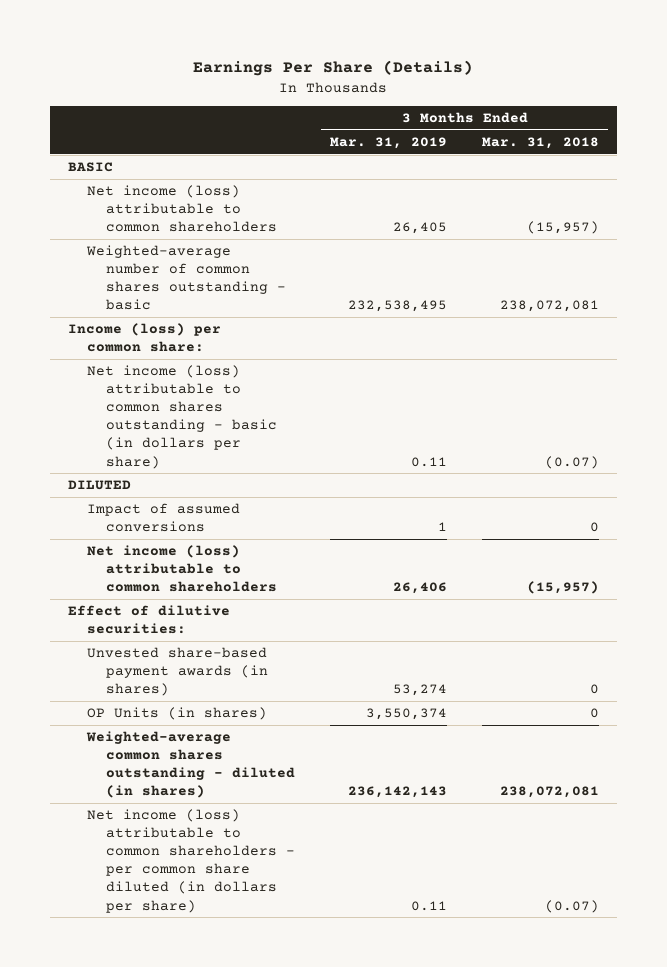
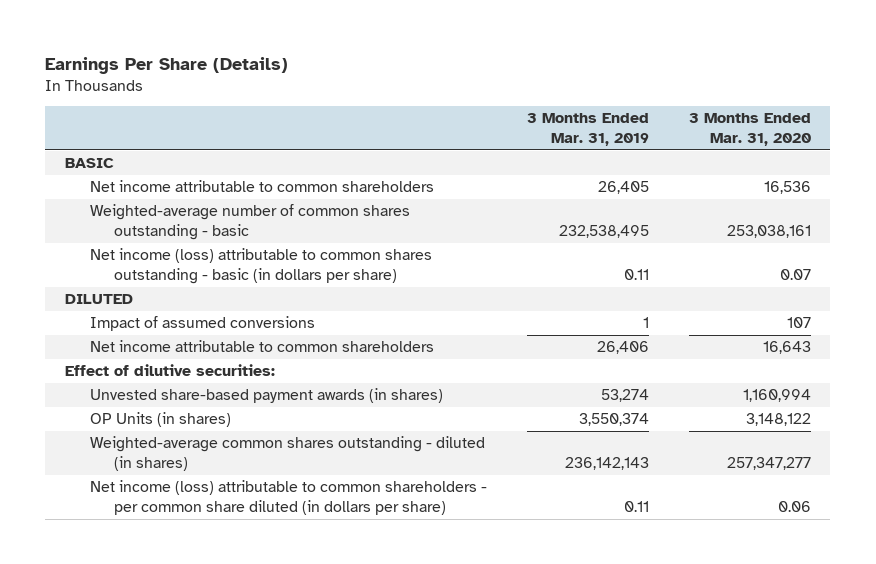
[482,136,600,149] Mar. 31, 2018 -> none
none -> [688,113,811,147] 3 Months Ended Mar. 31, 2020
[86,184,277,233] Net income (loss) attributable to common shareholders -> [89,180,434,193] Net income attributable to common shareholders
[67,322,221,353] Income (loss) per common share: -> none
[86,544,277,593] Net income (loss) attributable to common shareholders -> [89,340,434,353] Net income attributable to common shareholders

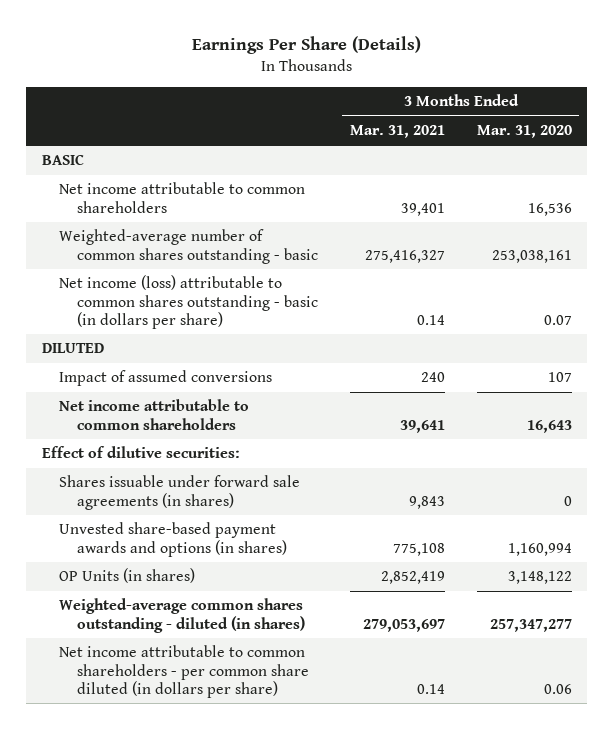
[526,113,649,147] 3 Months Ended Mar. 31, 2019 -> none
none -> [349,125,445,139] Mar. 31, 2021
none -> [59,475,301,510] Shares issuable under forward sale agreements (in shares)
[89,388,443,404] Unvested share-based payment awards (in shares) -> [59,522,288,557] Unvested share-based payment awards and options (in shares)
[89,480,487,516] Net income (loss) attributable to common shareholders - per common share diluted (in dollars per share) -> [59,645,310,698] Net income attributable to common shareholders - per common share diluted (in dollars per share)

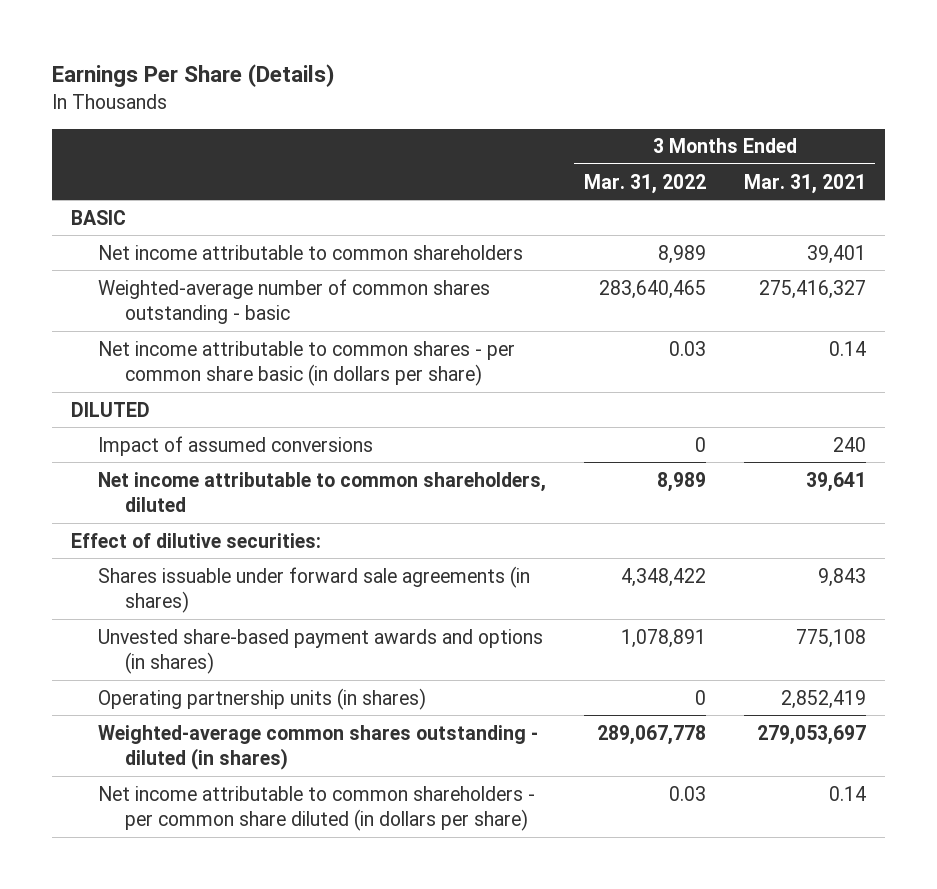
[476,125,572,139] Mar. 31, 2020 -> none
none -> [583,173,706,194] Mar. 31, 2022
[59,275,319,329] Net income (loss) attributable to common shares outstanding - basic (in dollars per share) -> [97,340,515,387] Net income attributable to common shares - per common share basic (in dollars per share)
[59,399,250,430] Net income attributable to common shareholders -> [97,471,546,513] Net income attributable to common shareholders, diluted
[59,568,196,584] OP Units (in shares) -> [97,687,426,710] Operating partnership units (in shares)

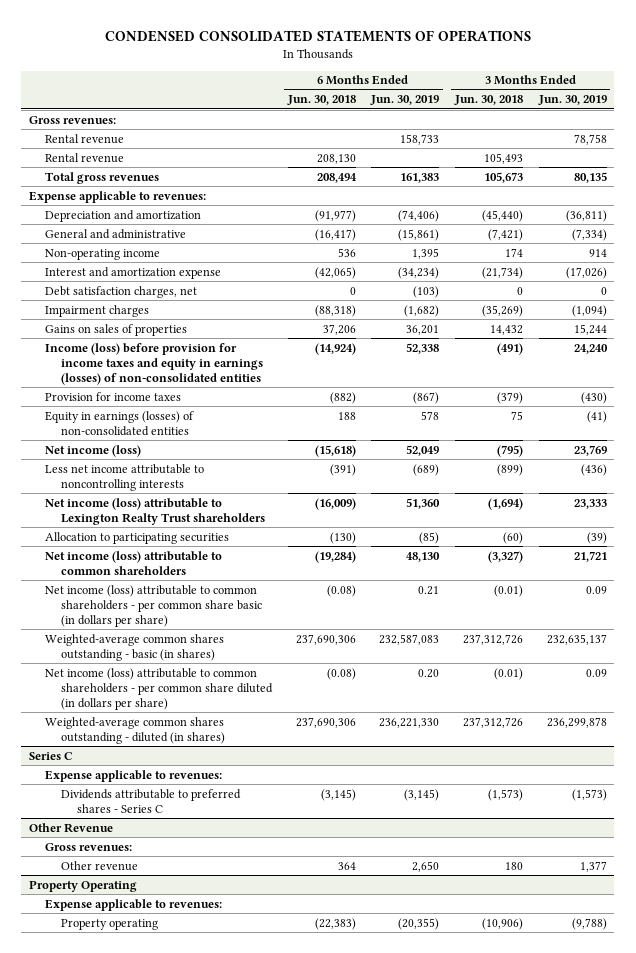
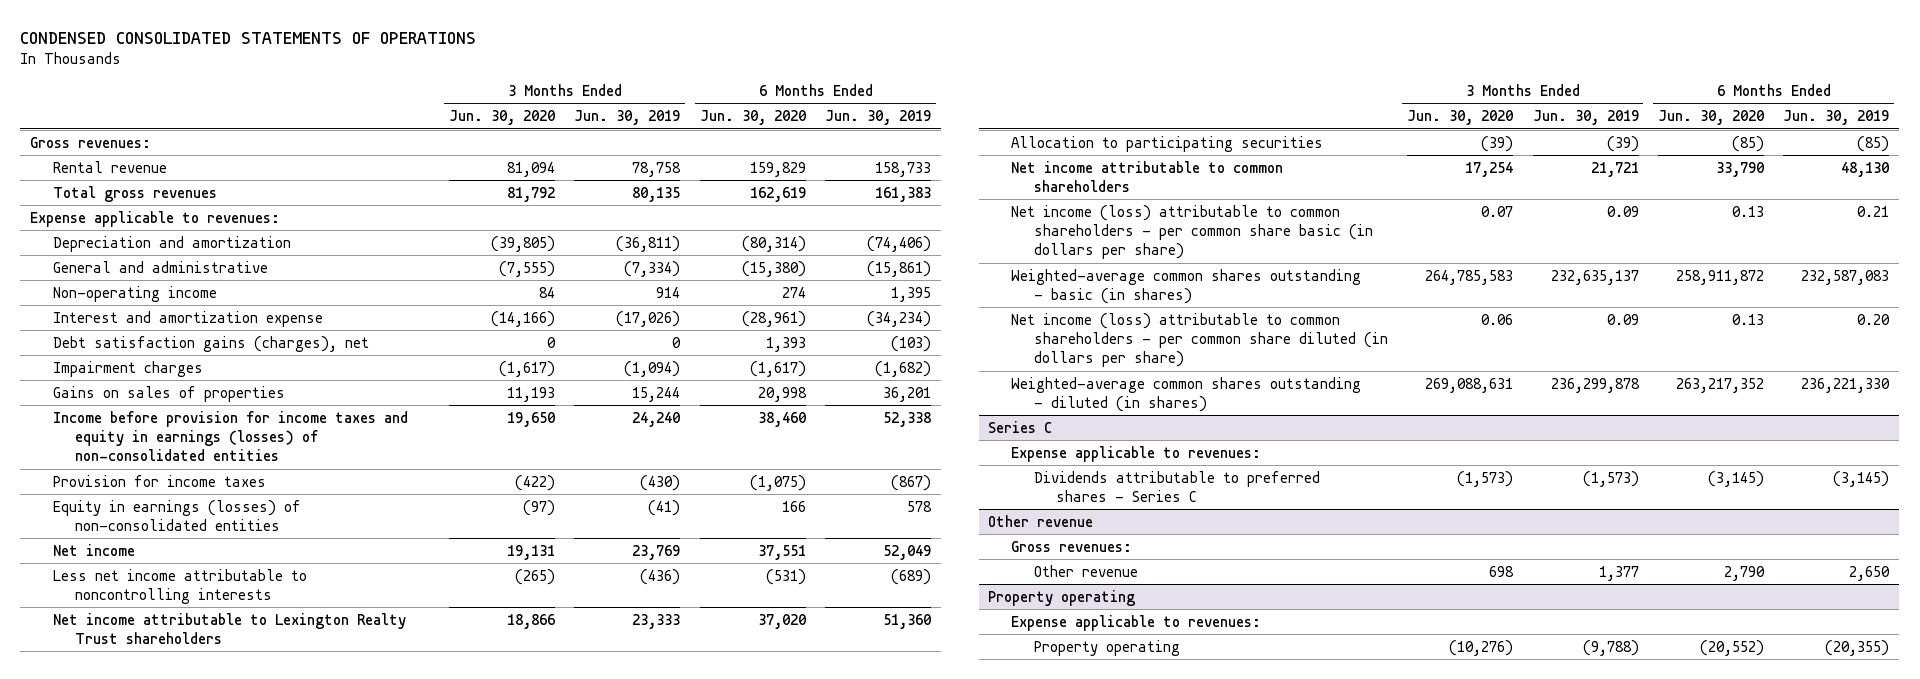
[286,95,356,106] Jun. 30, 2018 -> none
[453,95,523,106] Jun. 30, 2018 -> none
none -> [448,110,555,126] Jun. 30, 2020
none -> [699,110,806,126] Jun. 30, 2020
[45,152,125,163] Rental revenue -> none
[45,285,198,298] Debt satisfaction charges, net -> [52,335,369,352] Debt satisfaction gains (charges), net
[45,342,263,386] Income (loss) before provision for income taxes and equity in earnings (losses) of non-consolidated entities -> [52,410,408,462] Income before provision for income taxes and equity in earnings (losses) of non-consolidated entities
[45,444,142,457] Net income (loss) -> [52,543,135,556] Net income
[45,497,265,525] Net income (loss) attributable to Lexington Realty Trust shareholders -> [52,612,406,644] Net income attributable to Lexington Realty Trust shareholders
[45,550,223,575] Net income (loss) attributable to common shareholders -> [1010,160,1283,192] Net income attributable to common shareholders
[29,822,114,833] Other Revenue -> [988,514,1094,527] Other revenue
[29,879,138,892] Property Operating -> [988,589,1136,606] Property operating

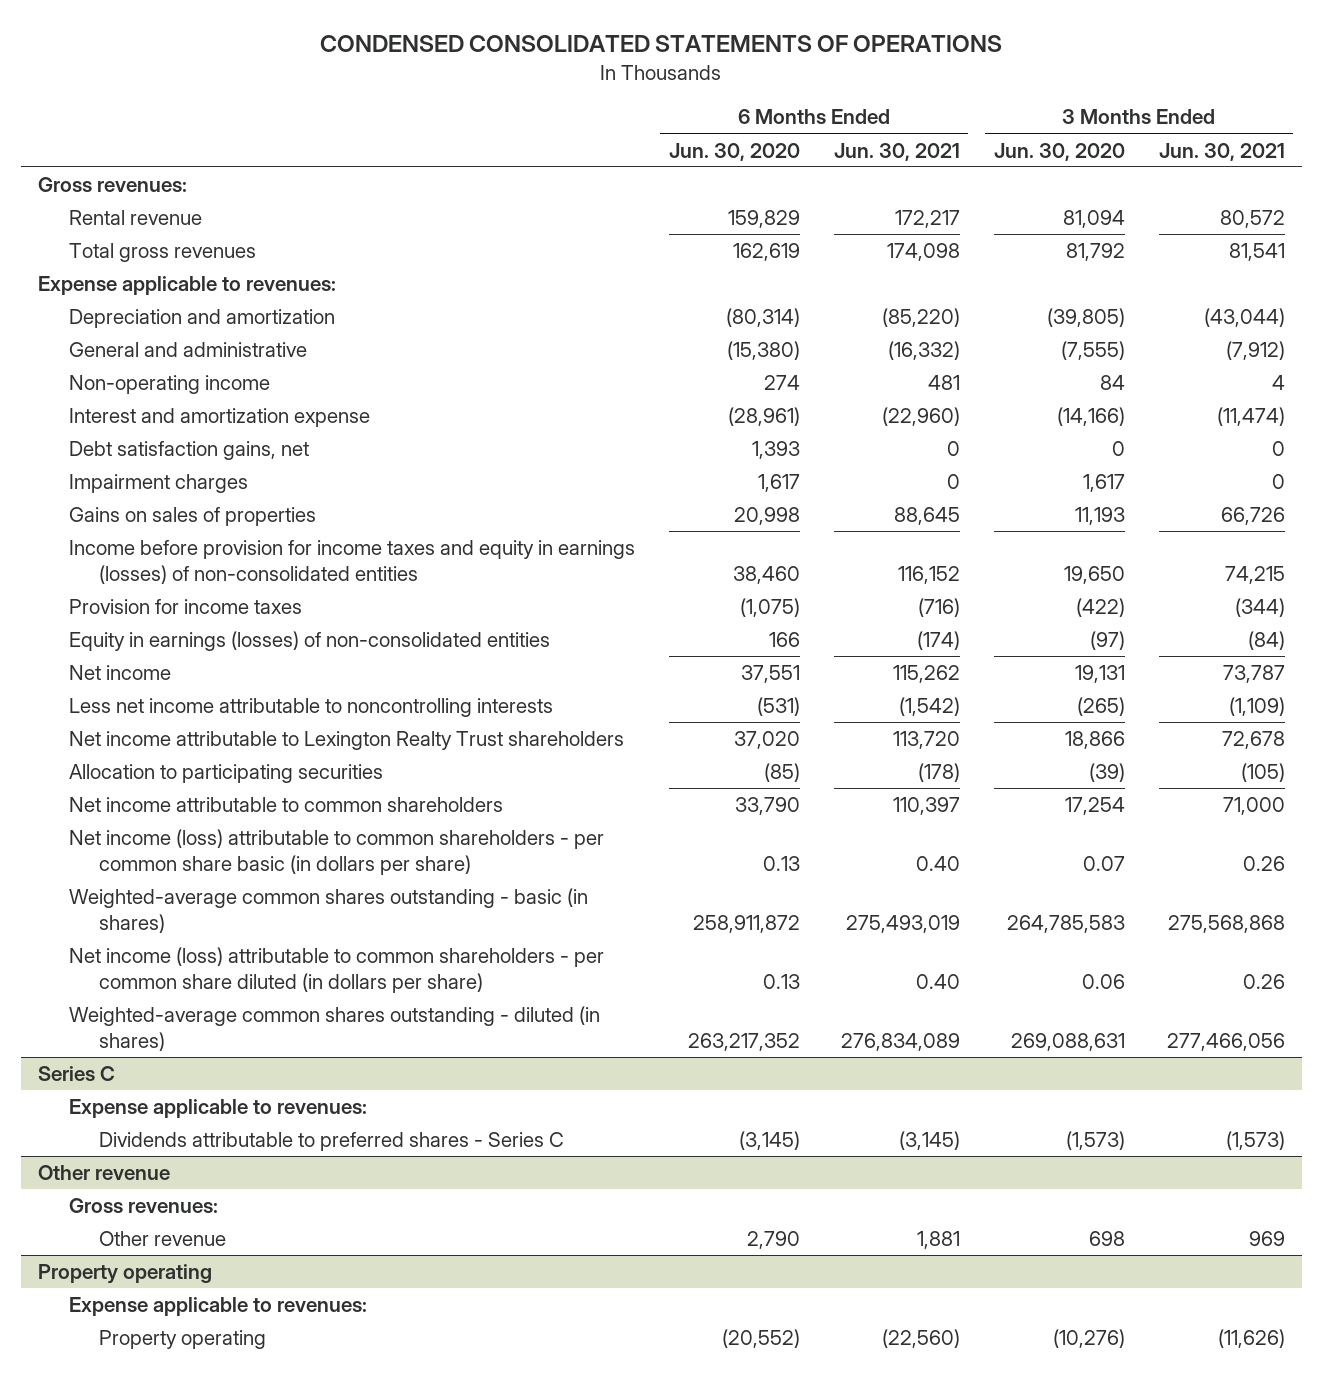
[574,110,681,126] Jun. 30, 2019 -> none
[825,110,932,126] Jun. 30, 2019 -> none
none -> [833,142,960,161] Jun. 30, 2021
none -> [1158,142,1285,161] Jun. 30, 2021
[52,335,369,352] Debt satisfaction gains (charges), net -> [68,441,309,461] Debt satisfaction gains, net
[498,360,555,377] (1,617) -> [1082,474,1125,493] 1,617
[749,360,806,377] (1,617) -> [757,474,800,493] 1,617

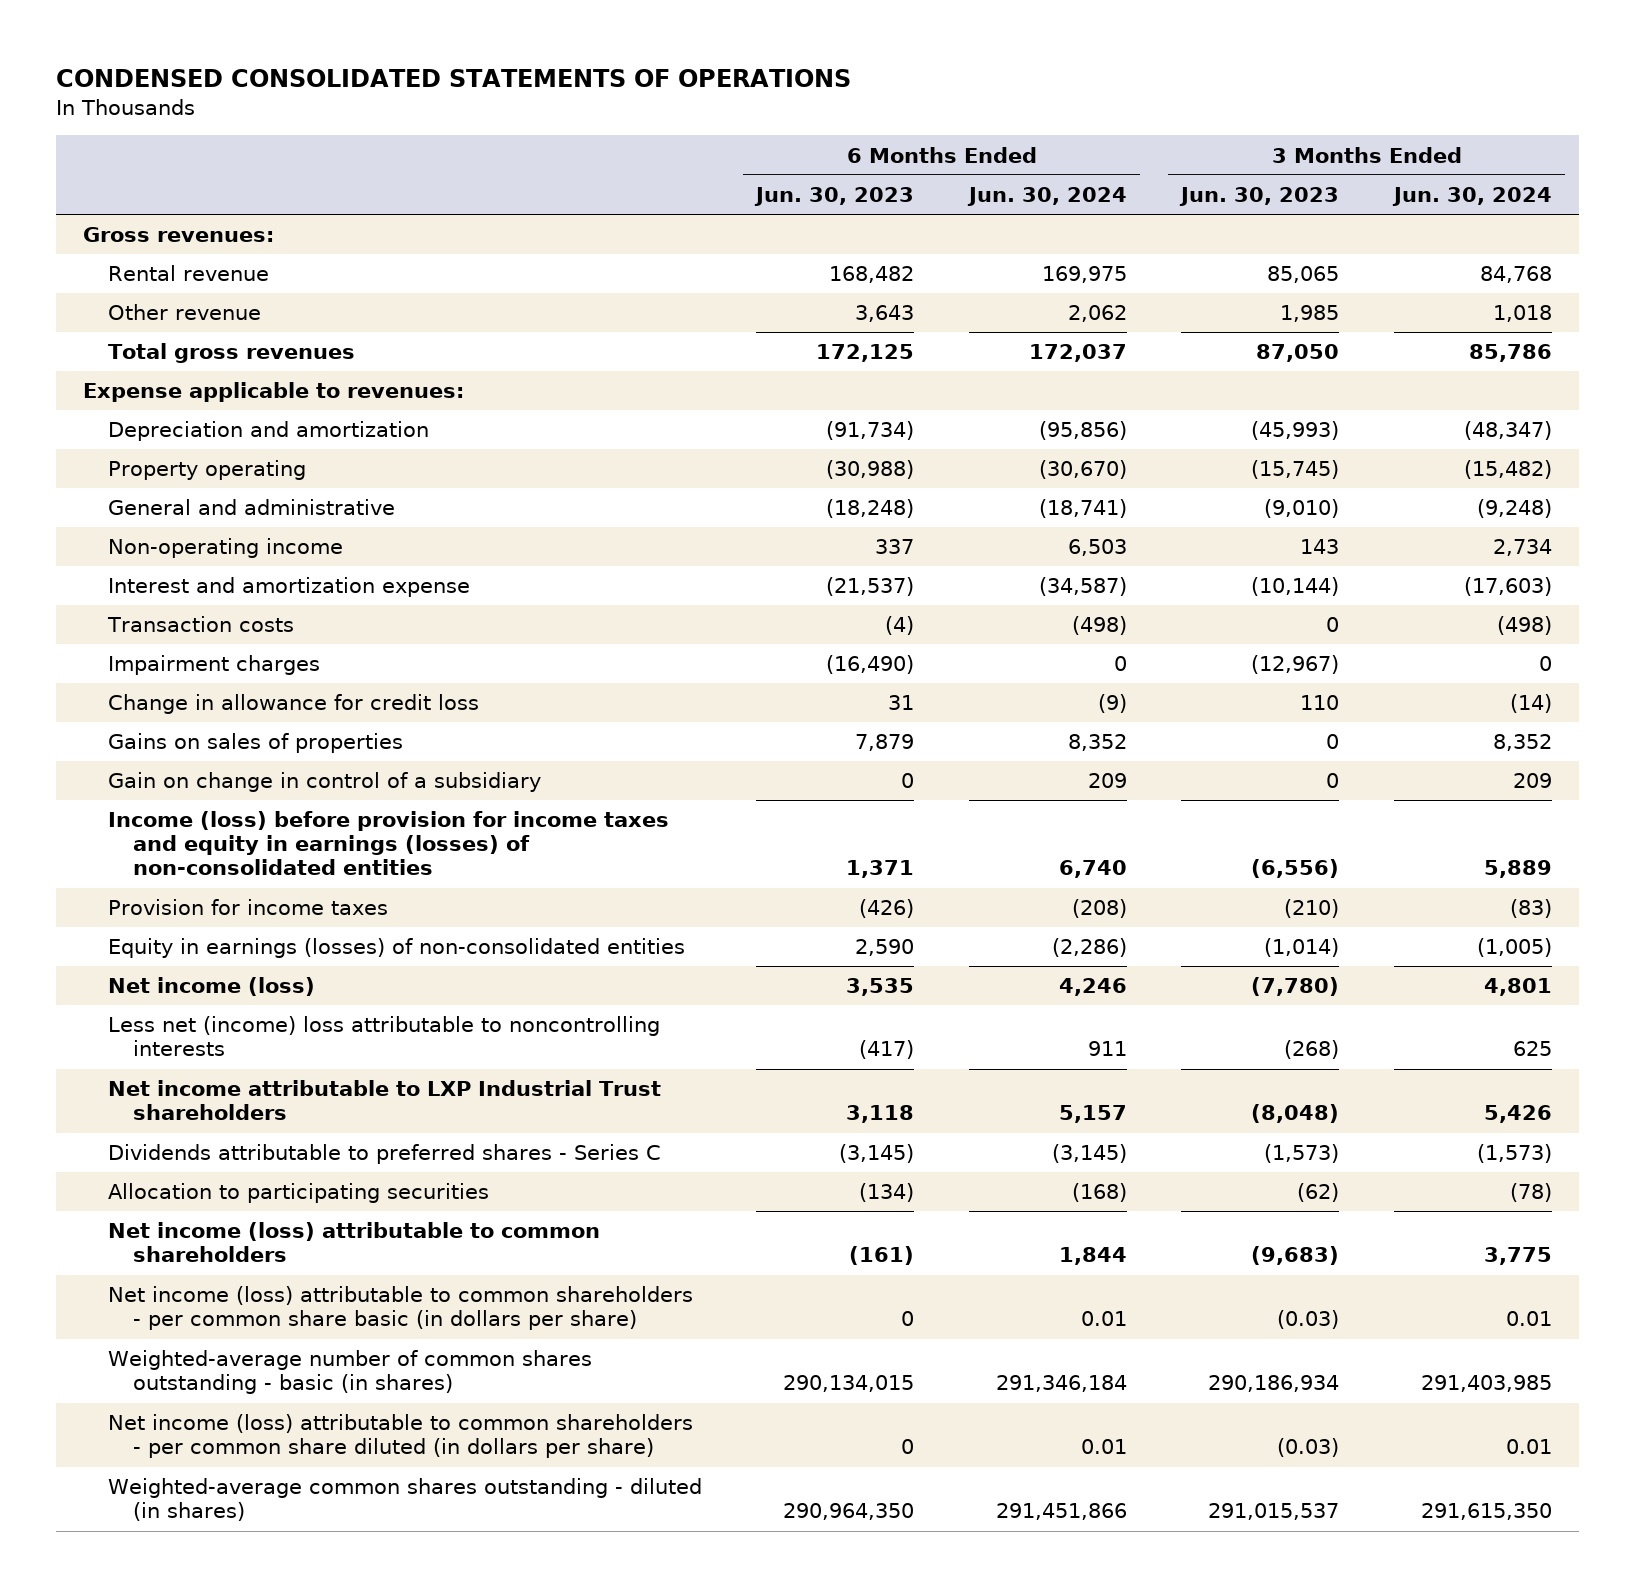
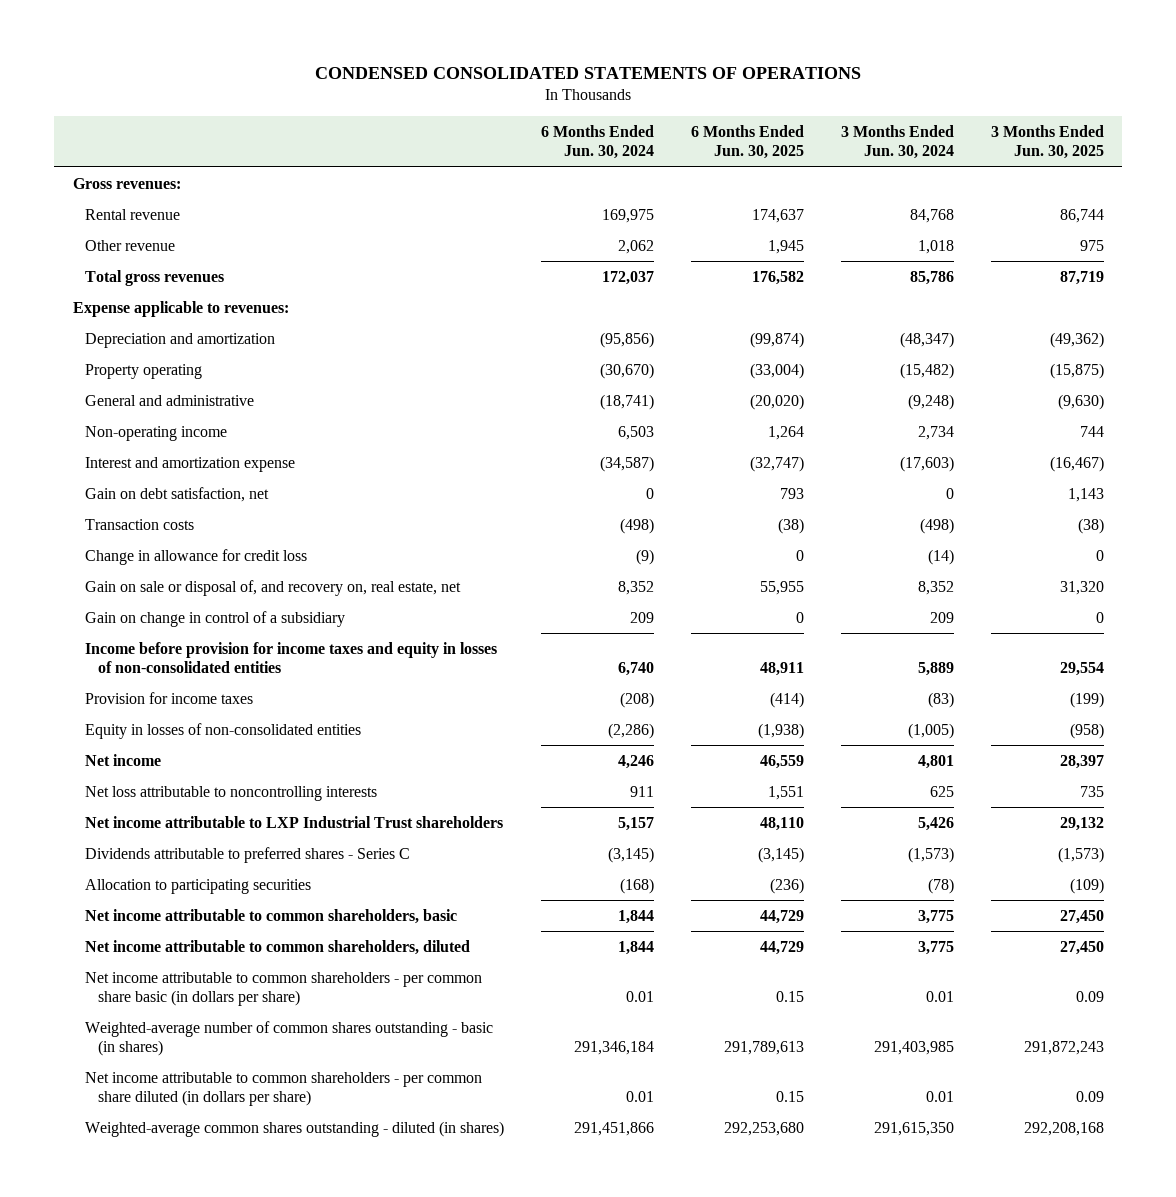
[754,186,915,206] Jun. 30, 2023 -> none
[1179,186,1340,206] Jun. 30, 2023 -> none
none -> [690,124,804,160] 6 Months Ended Jun. 30, 2025
none -> [990,124,1104,160] 3 Months Ended Jun. 30, 2025
none -> [85,486,270,502] Gain on debt satisfaction, net
[107,655,320,676] Impairment charges -> none
[107,733,403,754] Gains on sales of properties -> [85,579,462,596] Gain on sale or disposal of, and recovery on, real estate, net
[107,811,669,876] Income (loss) before provision for income taxes and equity in earnings (losses) of non-consolidated entities -> [85,641,498,673] Income before provision for income taxes and equity in losses of non-consolidated entities
[107,938,685,959] Equity in earnings (losses) of non-consolidated entities -> [85,722,362,739] Equity in losses of non-consolidated entities
[107,977,315,997] Net income (loss) -> [85,753,162,766] Net income
[107,1016,660,1057] Less net (income) loss attributable to noncontrolling interests -> [85,785,378,801] Net loss attributable to noncontrolling interests
[107,1222,600,1263] Net income (loss) attributable to common shareholders -> [85,908,458,924] Net income attributable to common shareholders, basic
none -> [85,939,471,955] Net income attributable to common shareholders, diluted
[107,1286,693,1331] Net income (loss) attributable to common shareholders - per common share basic (in dollars per share) -> [85,971,483,1006] Net income attributable to common shareholders - per common share basic (in dollars per share)
[107,1414,693,1459] Net income (loss) attributable to common shareholders - per common share diluted (in dollars per share) -> [85,1071,483,1106] Net income attributable to common shareholders - per common share diluted (in dollars per share)

